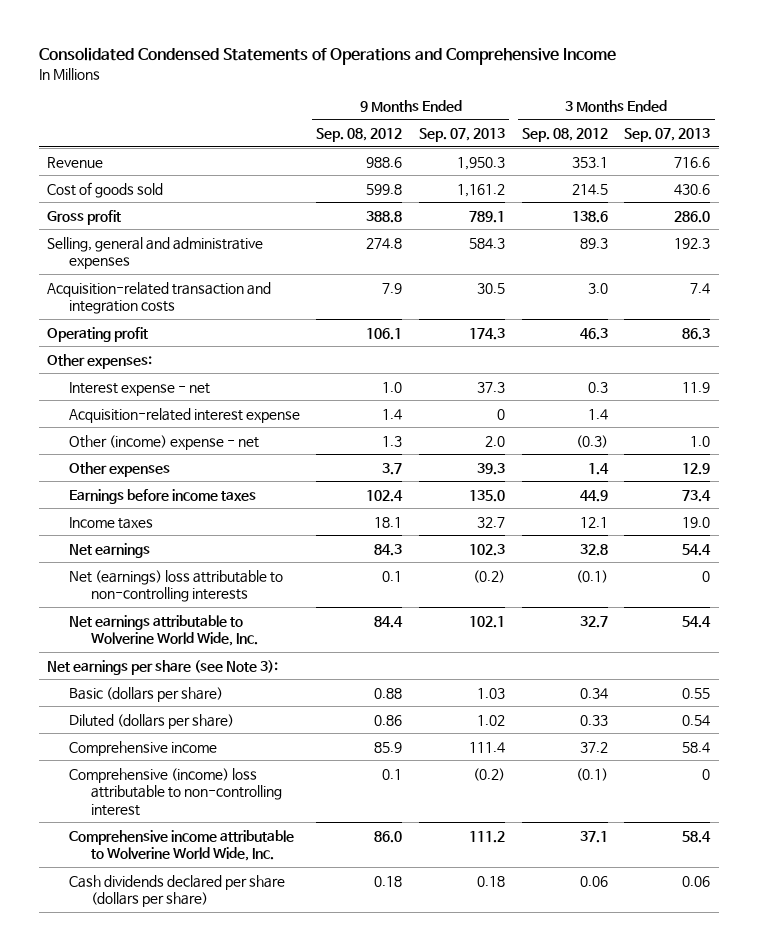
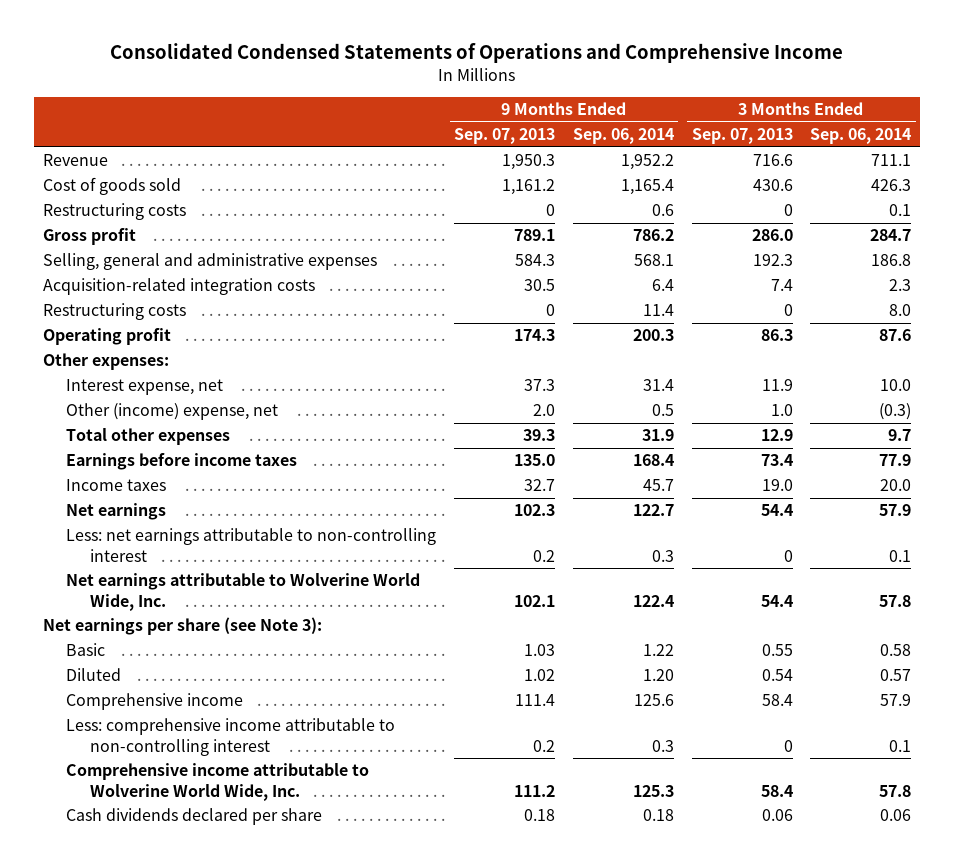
[316,128,403,143] Sep. 08, 2012 -> none
[521,128,608,143] Sep. 08, 2012 -> none
none -> [572,128,674,145] Sep. 06, 2014
none -> [810,128,912,145] Sep. 06, 2014
none -> [42,203,186,221] Restructuring costs
[47,281,272,315] Acquisition-related transaction and integration costs -> [42,278,315,296] Acquisition-related integration costs
none -> [42,303,186,321] Restructuring costs
[68,407,300,423] Acquisition-related interest expense -> none
[68,381,210,396] Interest expense - net -> [66,379,224,396] Interest expense, net
[68,434,259,450] Other (income) expense - net -> [66,403,279,421] Other (income) expense, net
[68,461,170,477] Other expenses -> [66,428,231,446] Total other expenses
[68,569,283,603] Net (earnings) loss attributable to non-controlling interests -> [66,528,437,562] Less: net earnings attributable to non-controlling interest
[473,569,506,583] (0.2) -> [533,549,556,562] 0.2
[68,686,223,702] Basic (dollars per share) -> [66,643,106,657] Basic
[68,713,234,729] Diluted (dollars per share) -> [66,668,122,682] Diluted
[68,767,282,816] Comprehensive (income) loss attributable to non-controlling interest -> [66,718,396,756] Less: comprehensive income attributable to non-controlling interest
[473,767,506,781] (0.2) -> [533,739,556,752] 0.2
[68,874,285,908] Cash dividends declared per share (dollars per share) -> [66,808,323,826] Cash dividends declared per share

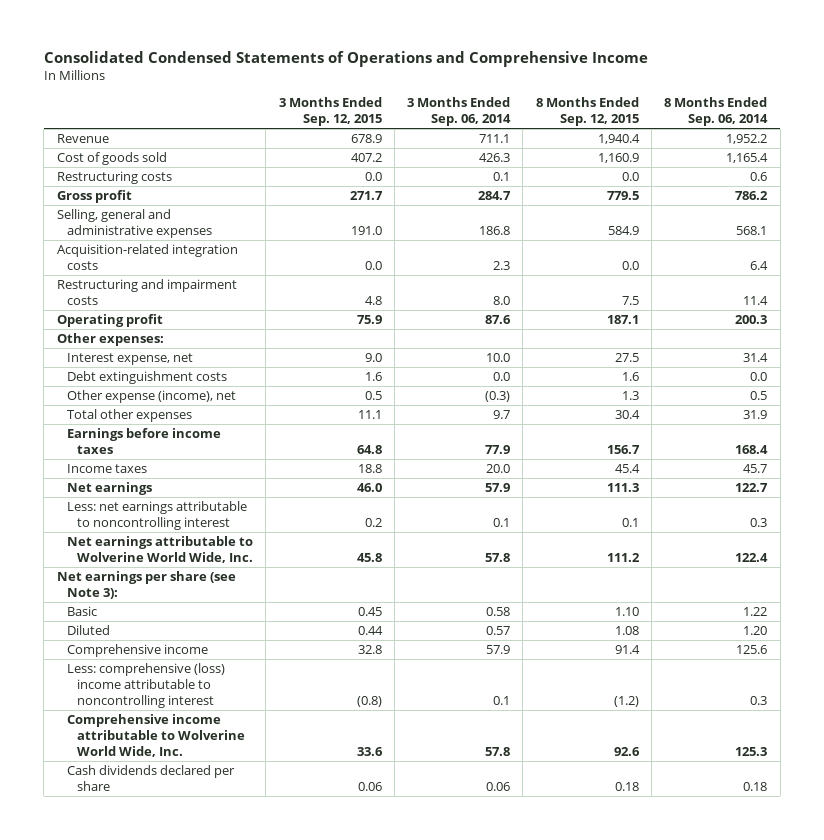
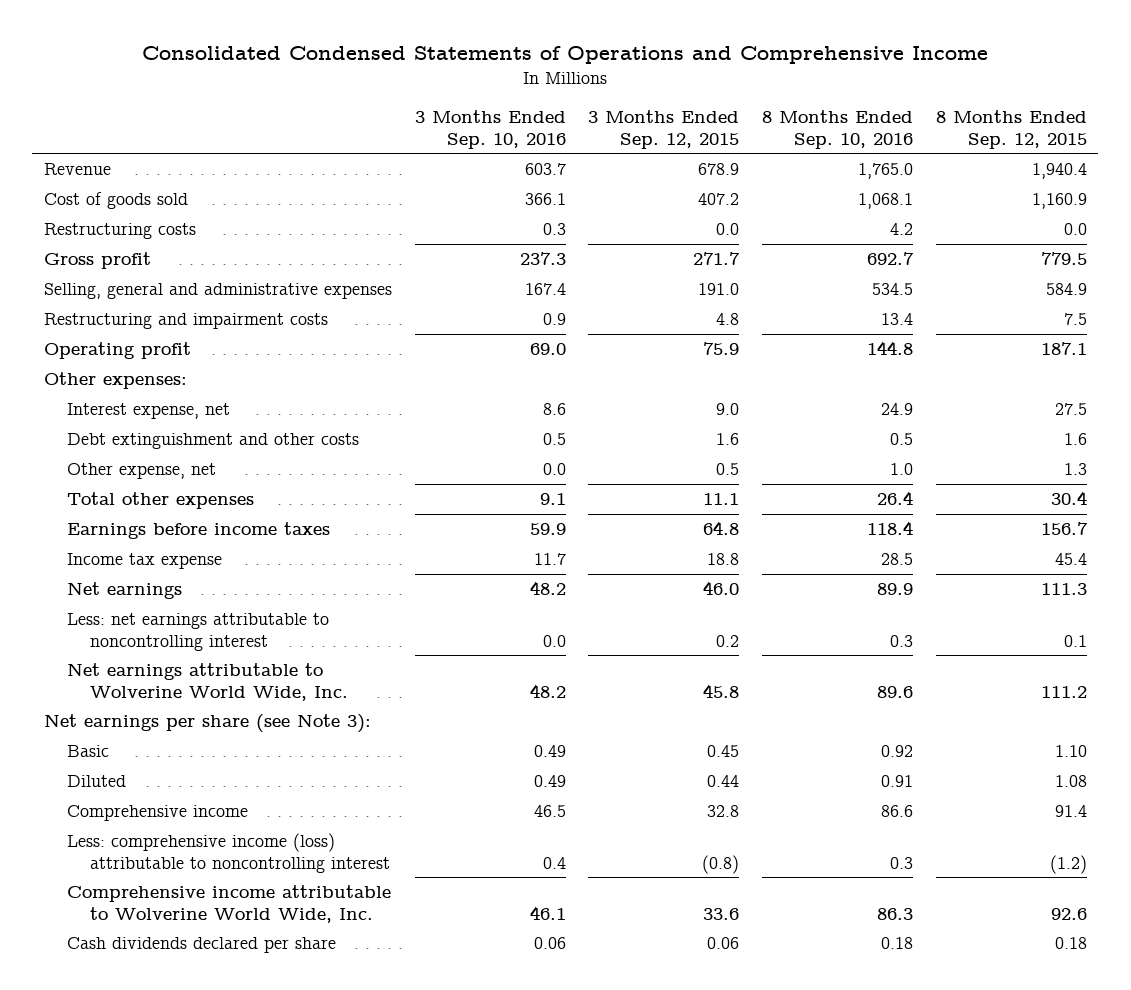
[407,97,512,126] 3 Months Ended Sep. 06, 2014 -> none
[664,97,769,126] 8 Months Ended Sep. 06, 2014 -> none
none -> [414,110,566,149] 3 Months Ended Sep. 10, 2016
none -> [762,110,914,149] 8 Months Ended Sep. 10, 2016
[56,244,238,271] Acquisition-related integration costs -> none
[66,371,227,385] Debt extinguishment costs -> [67,432,360,449] Debt extinguishment and other costs
[66,390,236,404] Other expense (income), net -> [67,462,217,479] Other expense, net
[66,464,147,474] Income taxes -> [67,552,223,569] Income tax expense
[66,663,225,708] Less: comprehensive (loss) income attributable to noncontrolling interest -> [67,832,391,873] Less: comprehensive income (loss) attributable to noncontrolling interest

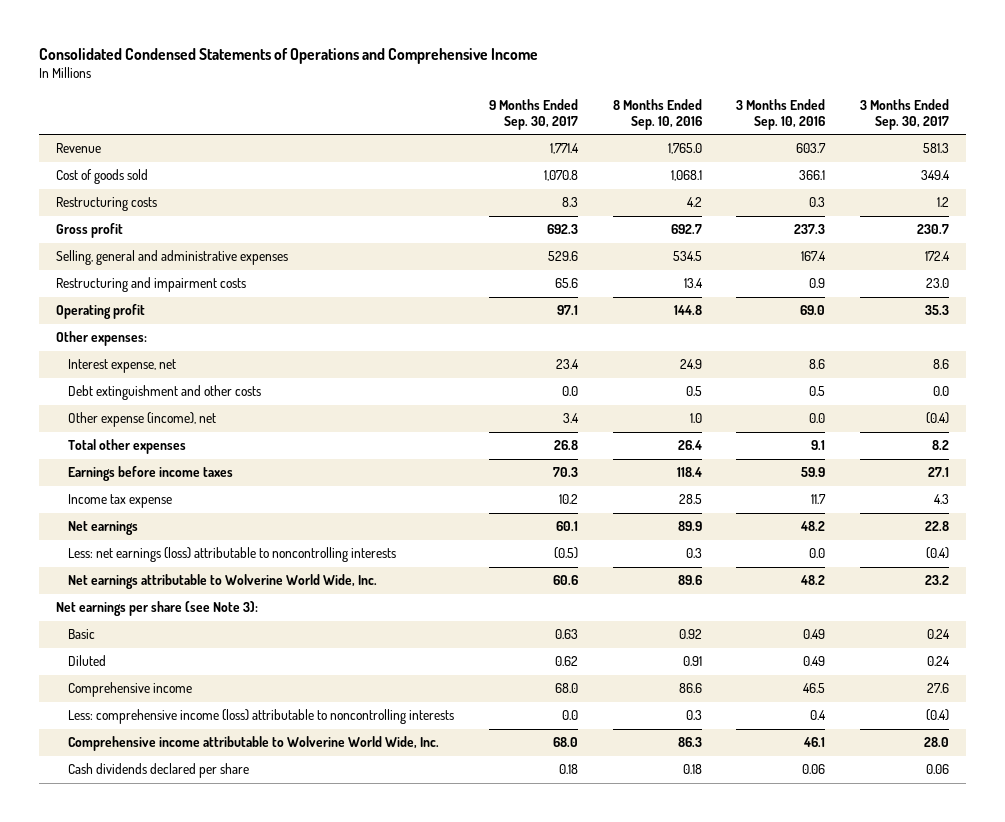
[588,110,740,149] 3 Months Ended Sep. 12, 2015 -> none
[935,110,1087,149] 8 Months Ended Sep. 12, 2015 -> none
none -> [488,98,578,130] 9 Months Ended Sep. 30, 2017
none -> [860,98,950,130] 3 Months Ended Sep. 30, 2017
[67,462,217,479] Other expense, net -> [68,412,217,428] Other expense (income), net
[67,612,330,651] Less: net earnings attributable to noncontrolling interest -> [68,547,397,563] Less: net earnings (loss) attributable to noncontrolling interests
[67,832,391,873] Less: comprehensive income (loss) attributable to noncontrolling interest -> [68,709,455,725] Less: comprehensive income (loss) attributable to noncontrolling interests

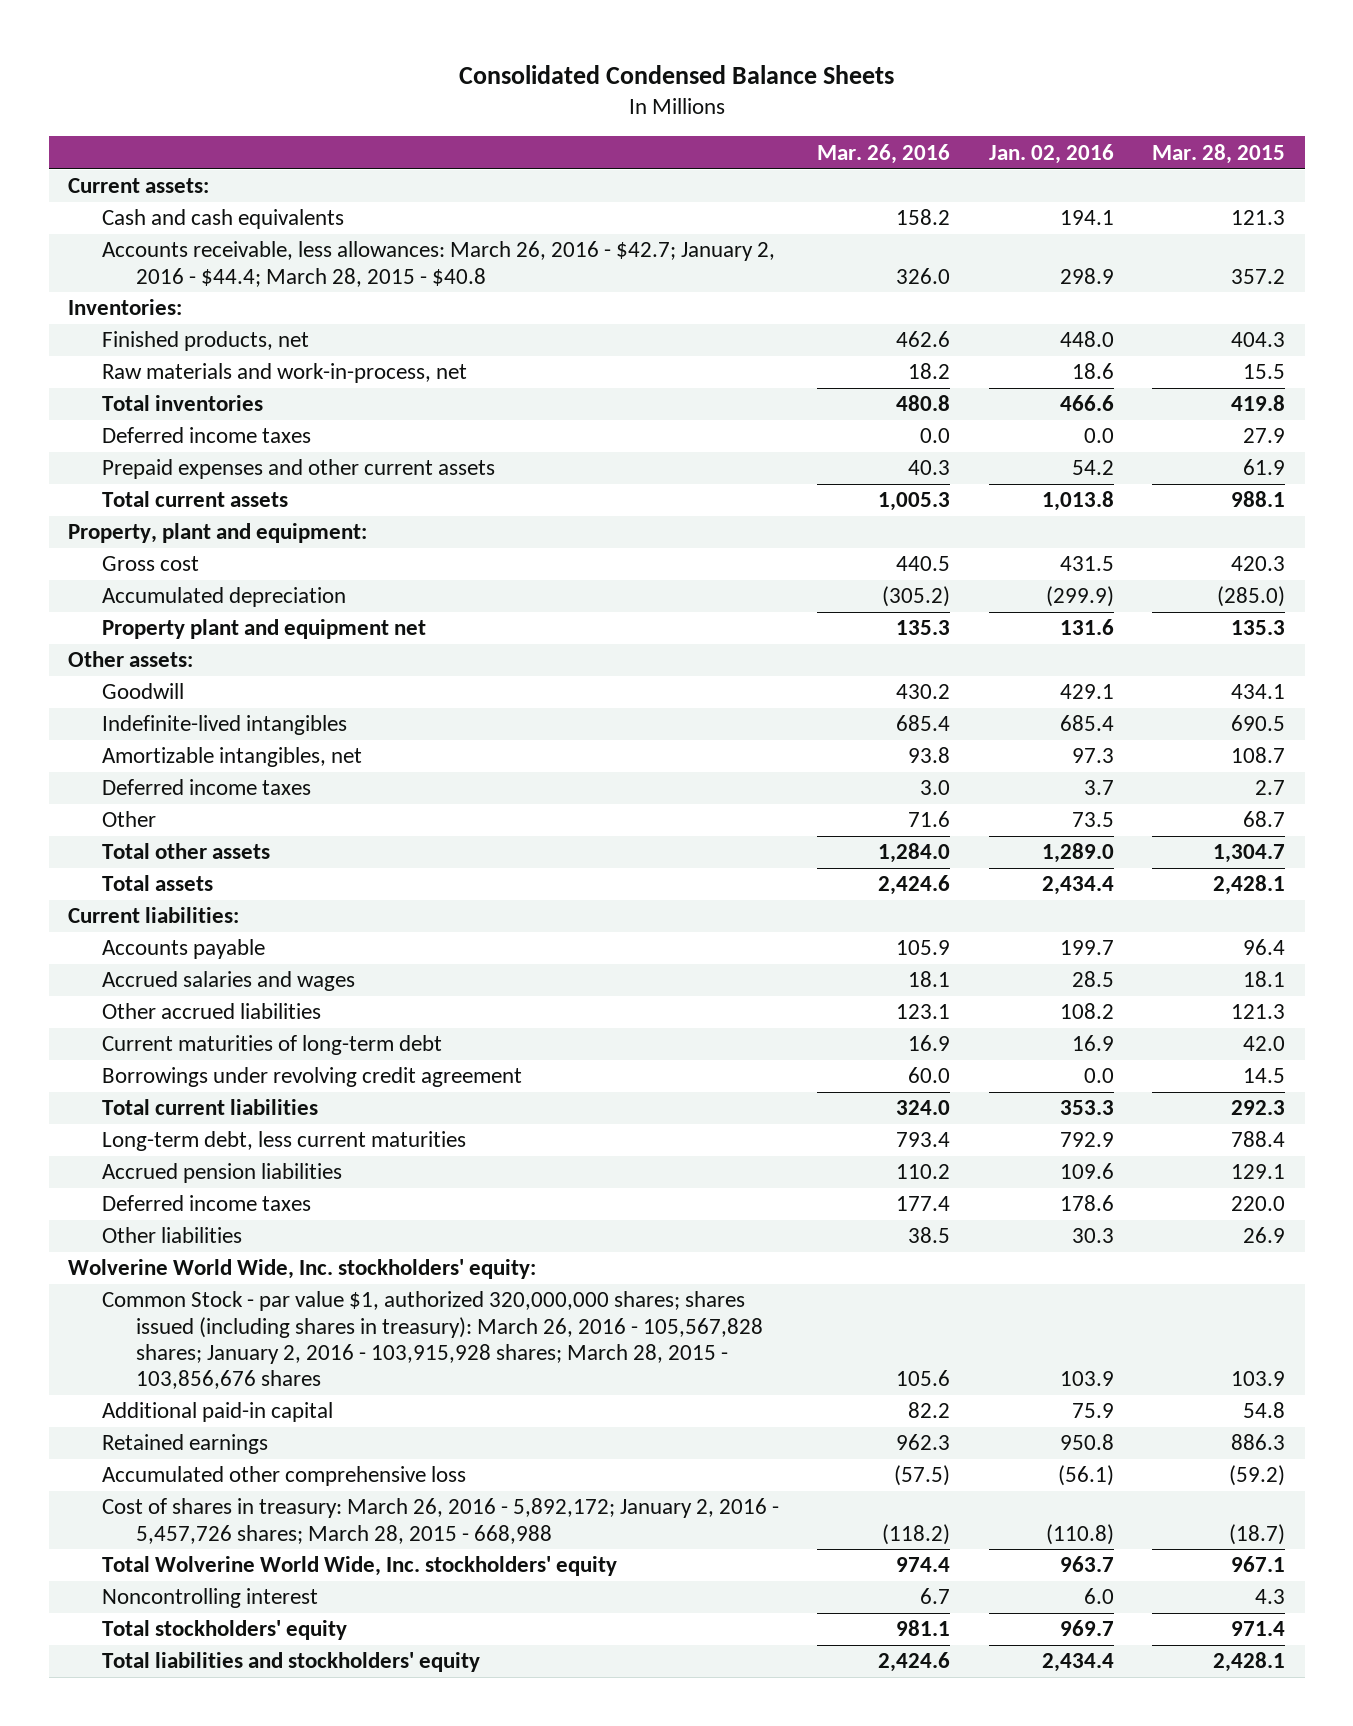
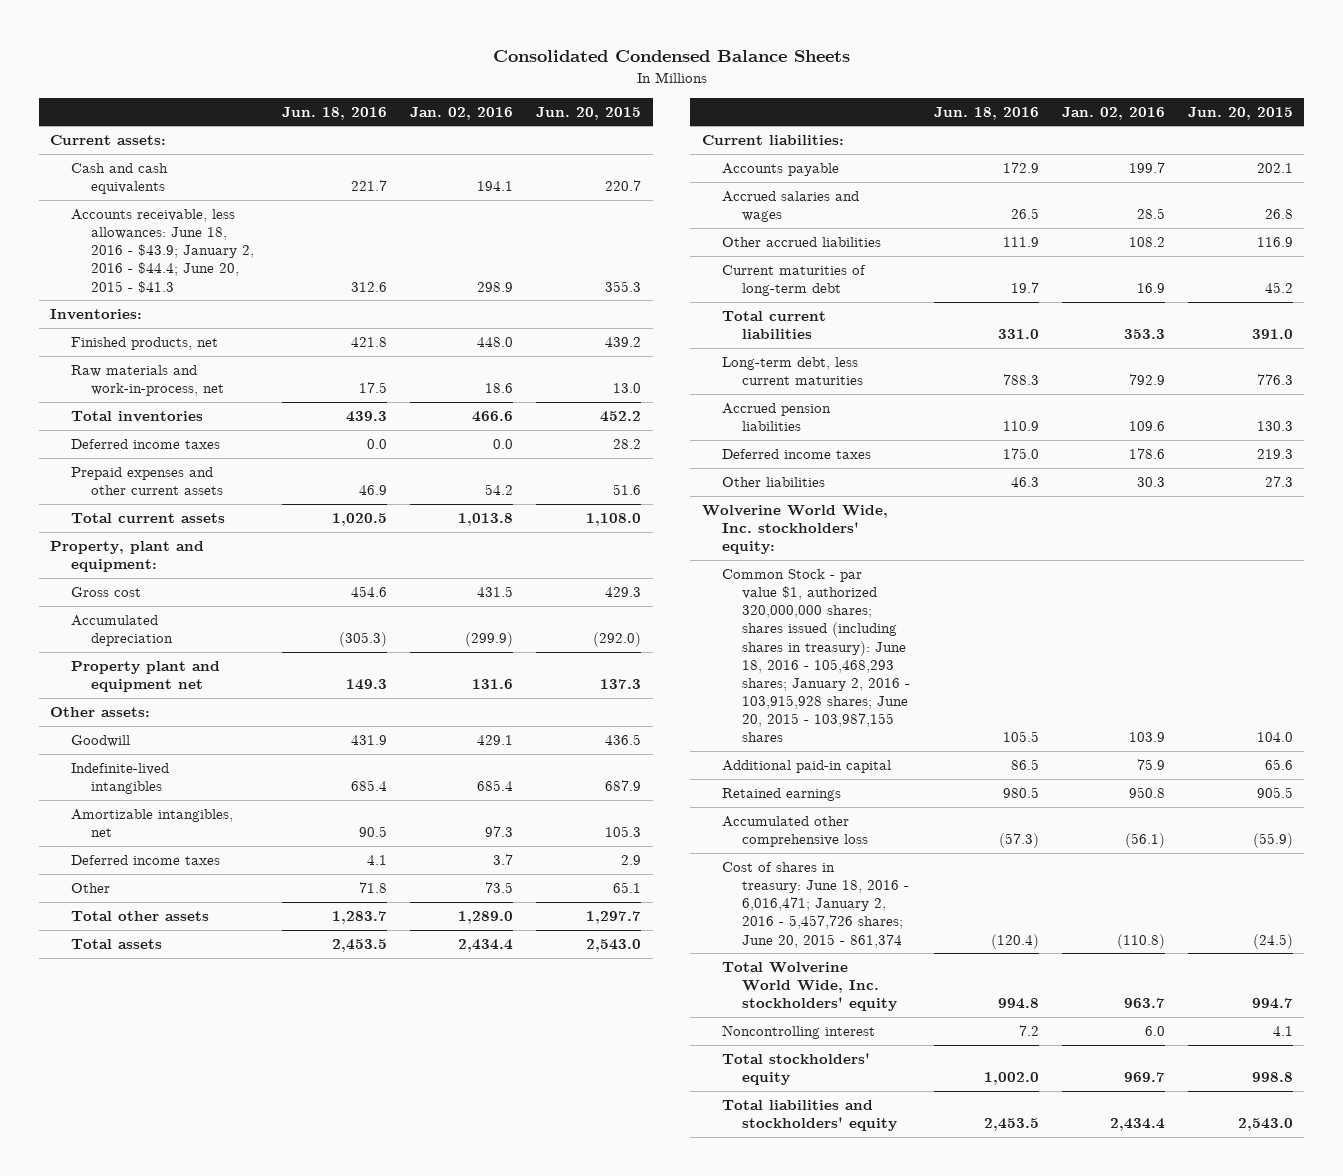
[817,143,951,164] Mar. 26, 2016 -> none
[1152,143,1286,164] Mar. 28, 2015 -> none
none -> [281,106,387,120] Jun. 18, 2016
none -> [536,106,642,120] Jun. 20, 2015
[101,241,775,287] Accounts receivable, less allowances: March 26, 2016 - $42.7; January 2, 2016 - $44.4; March 28, 2015 - $40.8 -> [70,209,254,293] Accounts receivable, less allowances: June 18, 2016 - $43.9; January 2, 2016 - $44.4; June 20, 2015 - $41.3
[101,1067,522,1088] Borrowings under revolving credit agreement -> none
[101,1291,764,1390] Common Stock - par value $1, authorized 320,000,000 shares; shares issued (including shares in treasury): March 26, 2016 - 105,567,828 shares; January 2, 2016 - 103,915,928 shares; March 28, 2015 - 103,856,676 shares -> [722,569,911,743] Common Stock - par value $1, authorized 320,000,000 shares; shares issued (including shares in treasury): June 18, 2016 - 105,468,293 shares; January 2, 2016 - 103,915,928 shares; June 20, 2015 - 103,987,155 shares
[101,1498,779,1544] Cost of shares in treasury: March 26, 2016 - 5,892,172; January 2, 2016 - 5,457,726 shares; March 28, 2015 - 668,988 -> [722,862,910,948] Cost of shares in treasury: June 18, 2016 - 6,016,471; January 2, 2016 - 5,457,726 shares; June 20, 2015 - 861,374

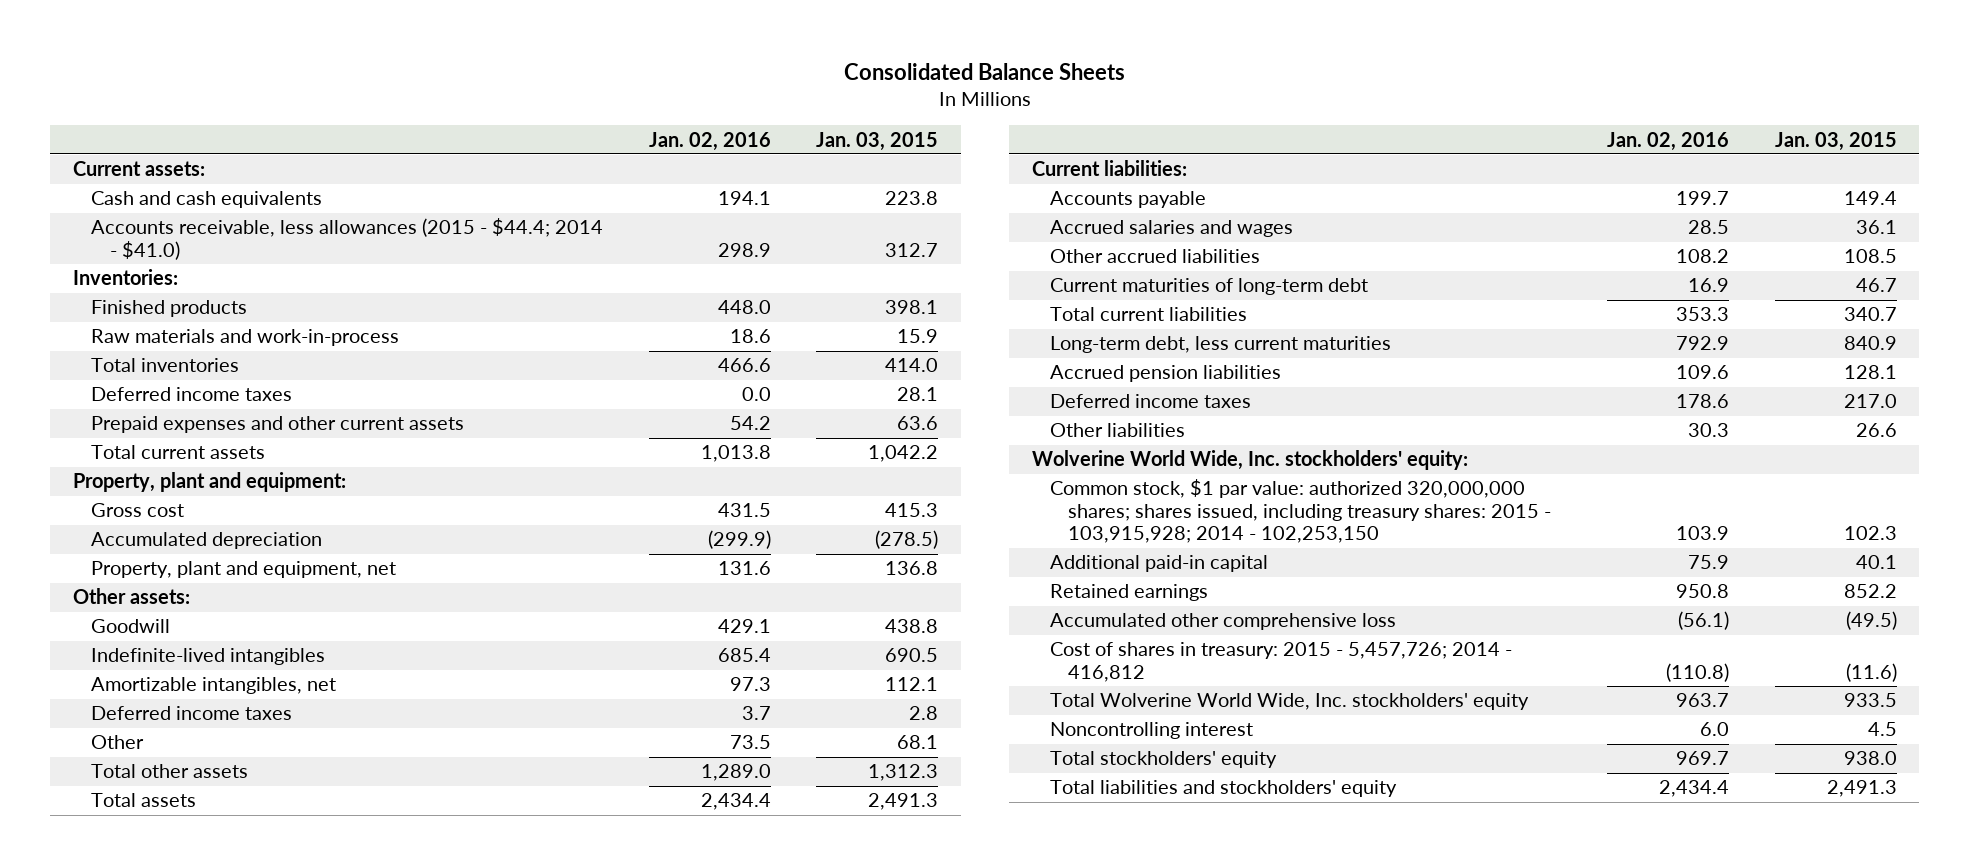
[492,50,850,63] Consolidated Condensed Balance Sheets -> [843,63,1125,81] Consolidated Balance Sheets
[281,106,387,120] Jun. 18, 2016 -> none
[536,106,642,120] Jun. 20, 2015 -> none
none -> [816,131,939,151] Jan. 03, 2015
[70,209,254,293] Accounts receivable, less allowances: June 18, 2016 - $43.9; January 2, 2016 - $44.4; June 20, 2015 - $41.3 -> [91,218,604,260] Accounts receivable, less allowances (2015 - $44.4; 2014 - $41.0)
[70,337,218,351] Finished products, net -> [91,300,248,318] Finished products
[70,365,224,397] Raw materials and work-in-process, net -> [91,329,400,347] Raw materials and work-in-process
[70,661,220,693] Property plant and equipment net -> [91,561,397,579] Property, plant and equipment, net
[722,569,911,743] Common Stock - par value $1, authorized 320,000,000 shares; shares issued (including shares in treasury): June 18, 2016 - 105,468,293 shares; January 2, 2016 - 103,915,928 shares; June 20, 2015 - 103,987,155 shares -> [1050,479,1552,544] Common stock, $1 par value: authorized 320,000,000 shares; shares issued, including treasury shares: 2015 - 103,915,928; 2014 - 102,253,150
[722,862,910,948] Cost of shares in treasury: June 18, 2016 - 6,016,471; January 2, 2016 - 5,457,726 shares; June 20, 2015 - 861,374 -> [1050,642,1513,682] Cost of shares in treasury: 2015 - 5,457,726; 2014 - 416,812

